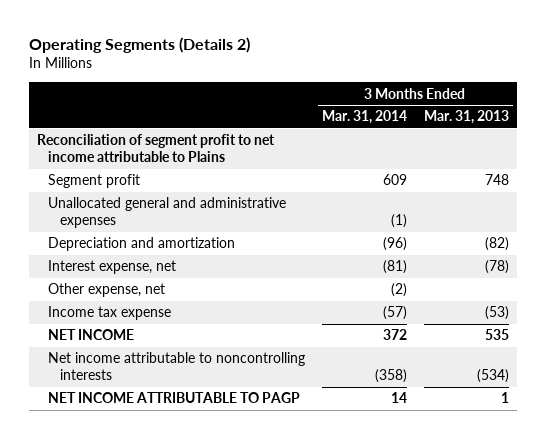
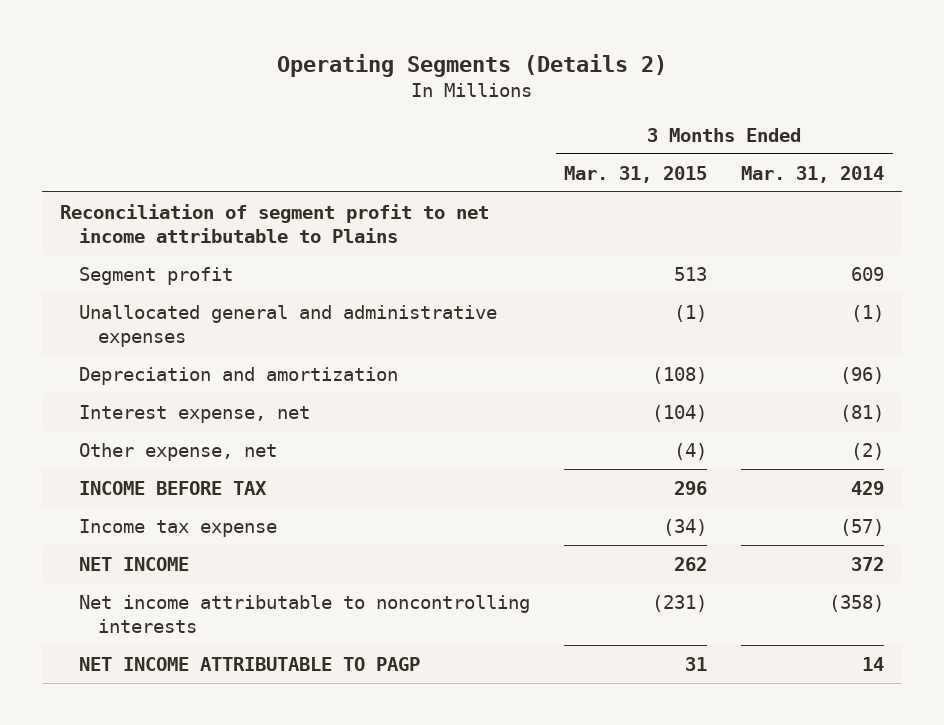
[423,110,509,125] Mar. 31, 2013 -> none
none -> [564,165,708,183] Mar. 31, 2015
none -> [79,480,268,495] INCOME BEFORE TAX

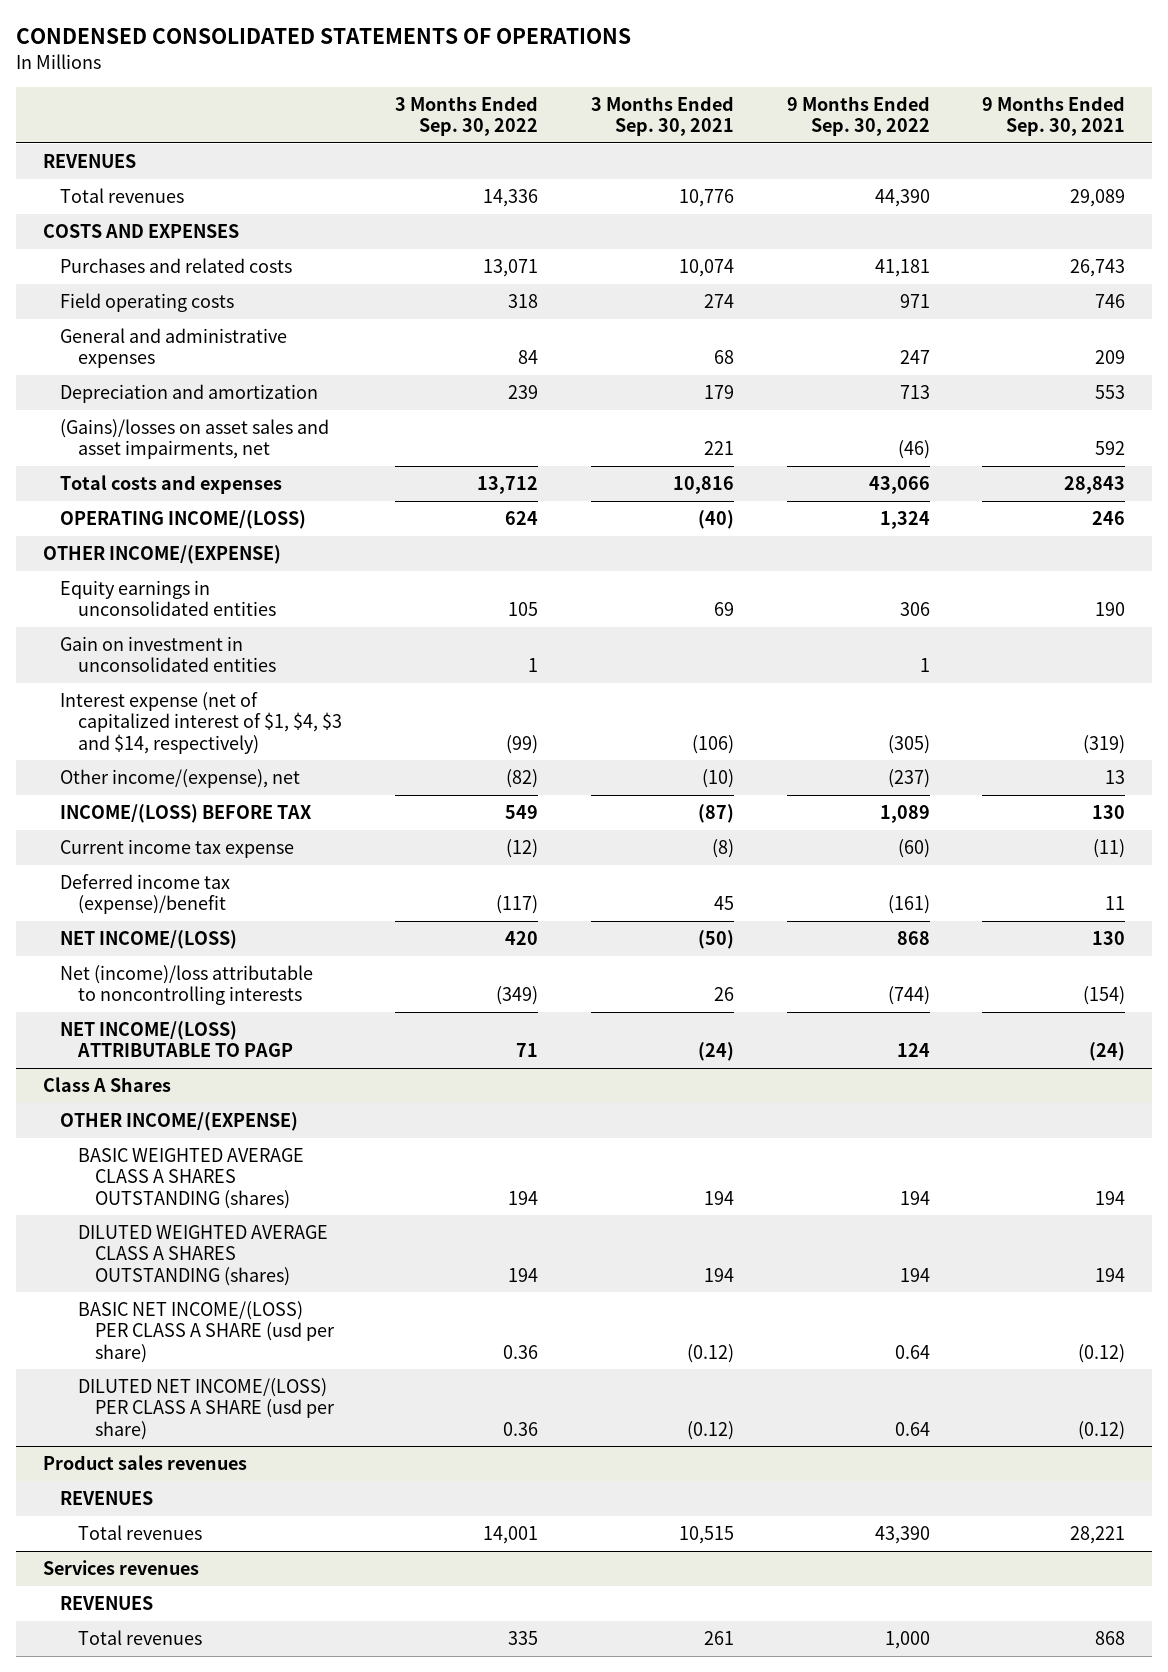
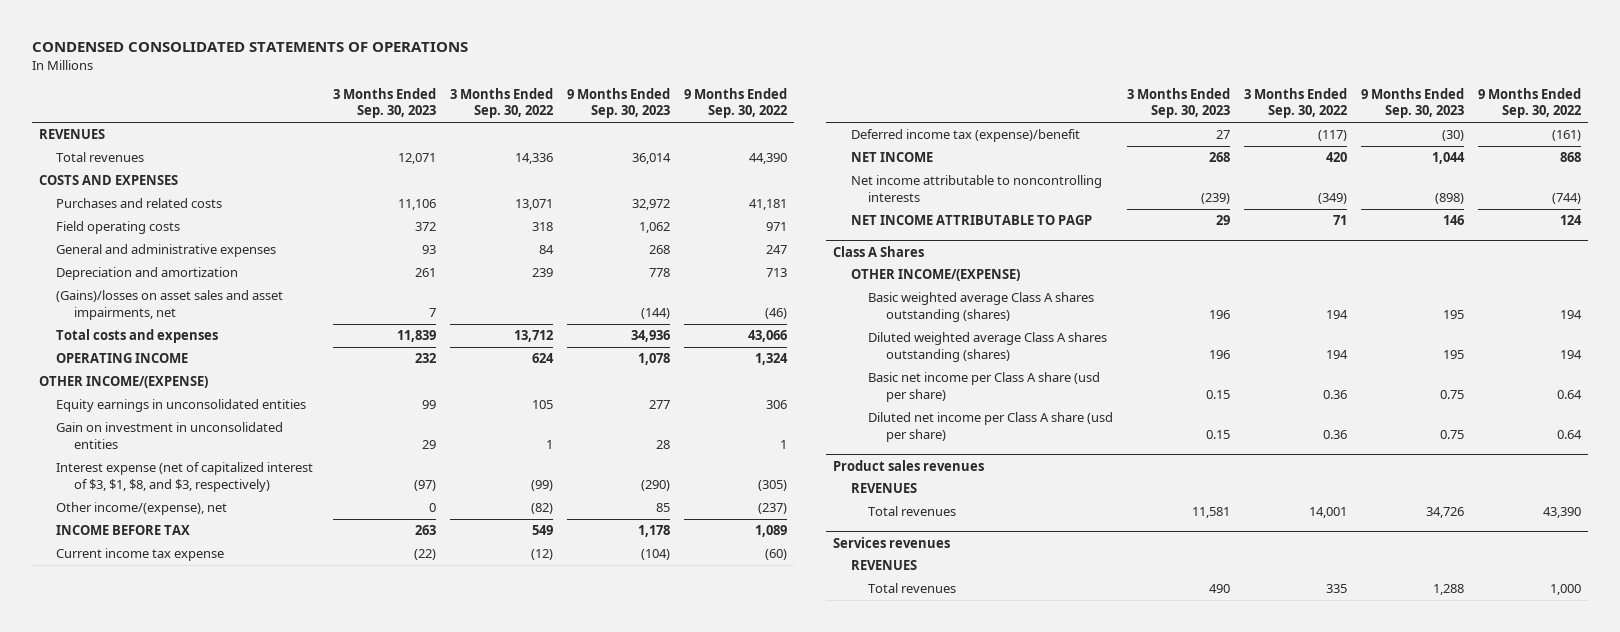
[590,95,734,137] 3 Months Ended Sep. 30, 2021 -> none
[982,95,1126,137] 9 Months Ended Sep. 30, 2021 -> none
none -> [332,87,436,119] 3 Months Ended Sep. 30, 2023
none -> [566,87,670,119] 9 Months Ended Sep. 30, 2023
[60,509,307,529] OPERATING INCOME/(LOSS) -> [56,353,189,364] OPERATING INCOME
[60,691,342,754] Interest expense (net of capitalized interest of $1, $4, $3 and $14, respectively) -> [56,462,314,492] Interest expense (net of capitalized interest of $3, $1, $8, and $3, respectively)
[60,803,313,823] INCOME/(LOSS) BEFORE TAX -> [56,525,191,536] INCOME BEFORE TAX
[60,929,238,949] NET INCOME/(LOSS) -> [850,152,933,163] NET INCOME
[60,964,314,1006] Net (income)/loss attributable to noncontrolling interests -> [850,175,1102,202] Net income attributable to noncontrolling interests
[60,1020,293,1058] NET INCOME/(LOSS) ATTRIBUTABLE TO PAGP -> [850,215,1092,226] NET INCOME ATTRIBUTABLE TO PAGP
[77,1147,304,1209] BASIC WEIGHTED AVERAGE CLASS A SHARES OUTSTANDING (shares) -> [868,292,1095,322] Basic weighted average Class A shares outstanding (shares)
[77,1224,328,1286] DILUTED WEIGHTED AVERAGE CLASS A SHARES OUTSTANDING (shares) -> [868,332,1108,362] Diluted weighted average Class A shares outstanding (shares)
[77,1300,336,1363] BASIC NET INCOME/(LOSS) PER CLASS A SHARE (usd per share) -> [868,372,1101,402] Basic net income per Class A share (usd per share)
[77,1377,336,1440] DILUTED NET INCOME/(LOSS) PER CLASS A SHARE (usd per share) -> [868,412,1114,442] Diluted net income per Class A share (usd per share)

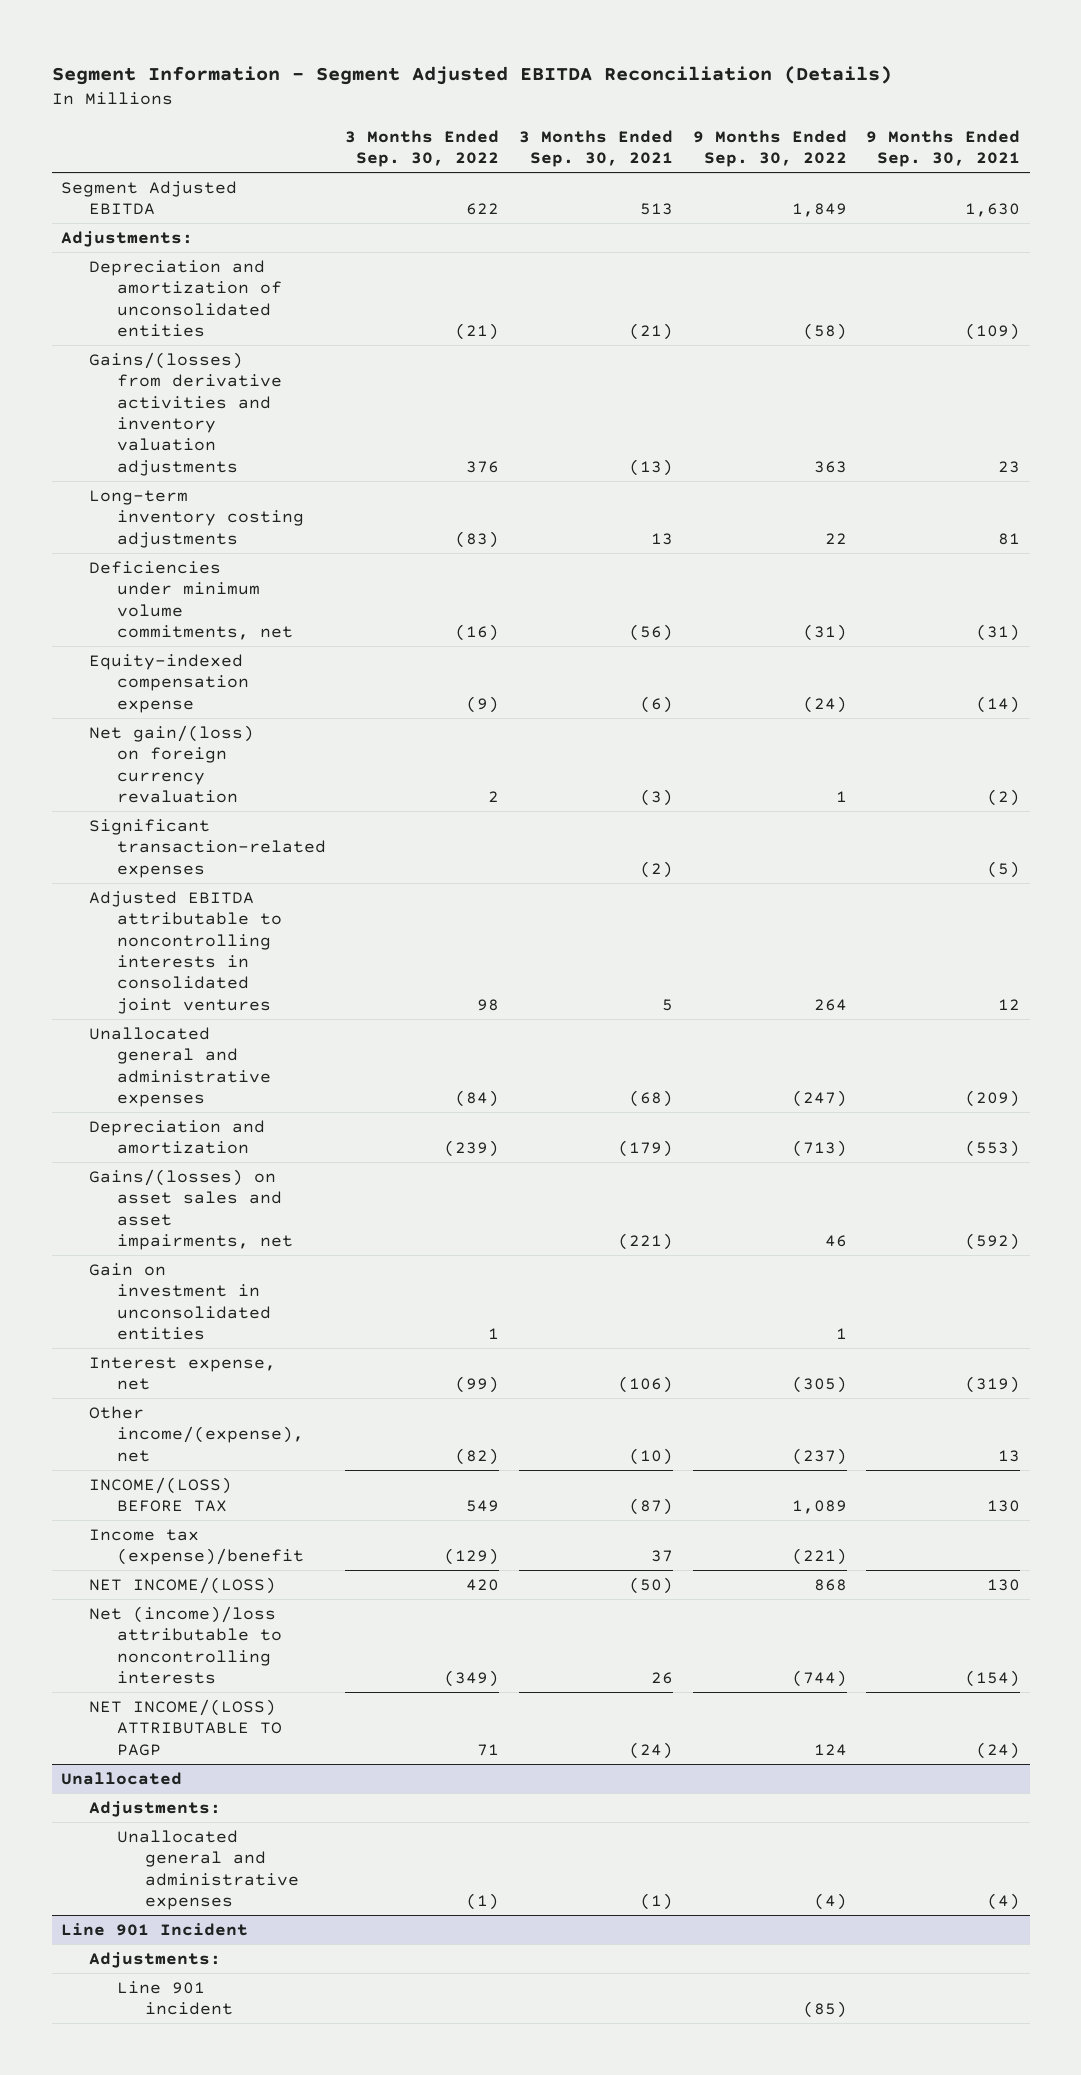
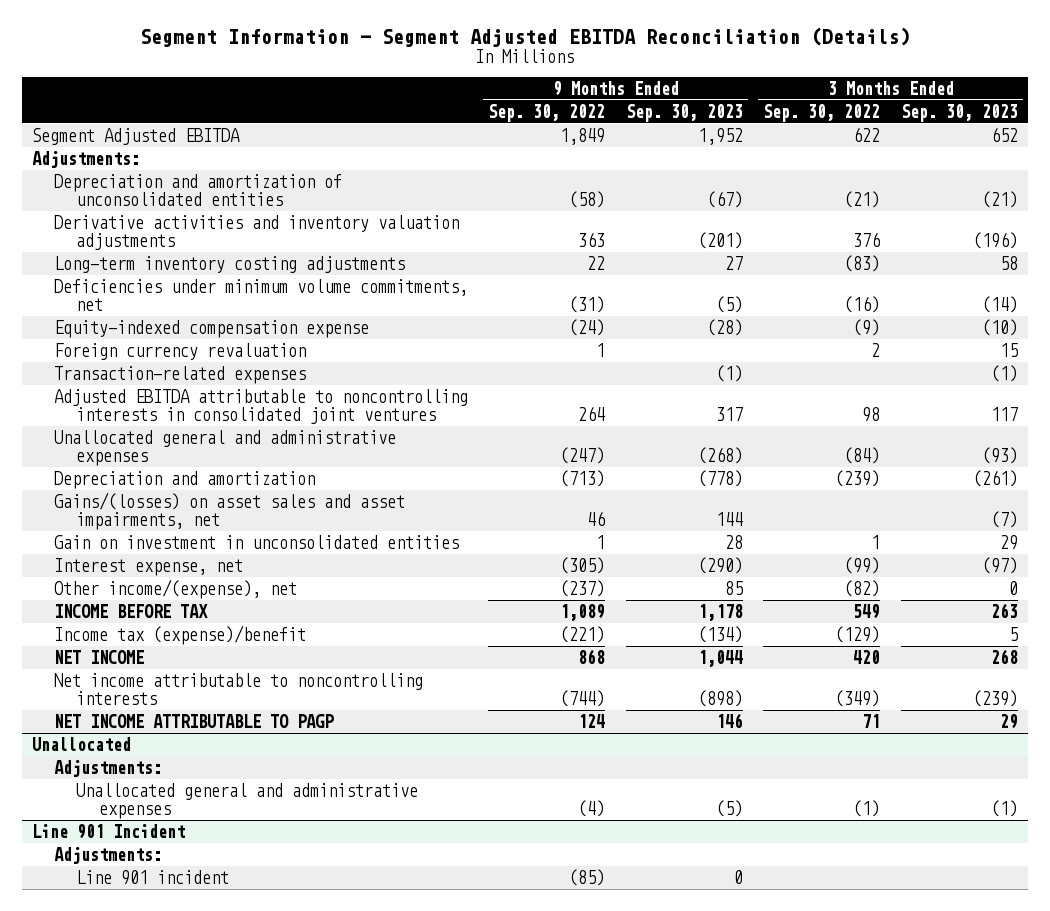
[518,129,673,168] 3 Months Ended Sep. 30, 2021 -> none
[866,129,1021,168] 9 Months Ended Sep. 30, 2021 -> none
none -> [625,103,743,122] Sep. 30, 2023
none -> [900,103,1018,122] Sep. 30, 2023
[89,351,282,476] Gains/(losses) from derivative activities and inventory valuation adjustments -> [54,214,460,251] Derivative activities and inventory valuation adjustments
[89,724,255,804] Net gain/(loss) on foreign currency revaluation -> [54,342,307,360] Foreign currency revaluation
[89,818,326,878] Significant transaction-related expenses -> [54,365,307,384] Transaction-related expenses
[89,1476,233,1513] INCOME/(LOSS) BEFORE TAX -> [54,603,209,618] INCOME BEFORE TAX
[89,1576,277,1594] NET INCOME/(LOSS) -> [54,649,145,664] NET INCOME
[89,1605,282,1685] Net (income)/loss attributable to noncontrolling interests -> [54,672,424,706] Net income attributable to noncontrolling interests
[89,1698,282,1756] NET INCOME/(LOSS) ATTRIBUTABLE TO PAGP -> [54,713,335,728] NET INCOME ATTRIBUTABLE TO PAGP

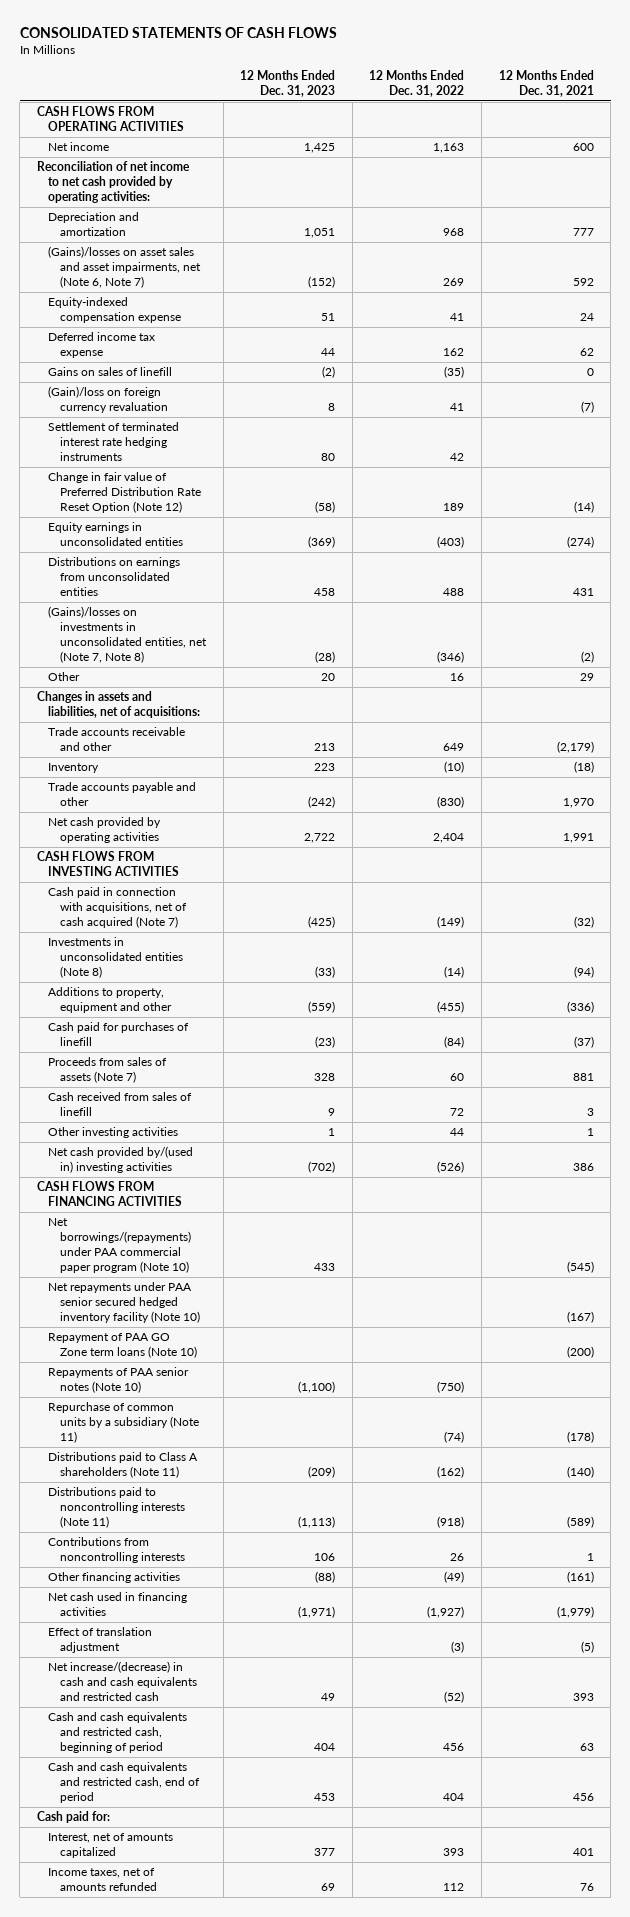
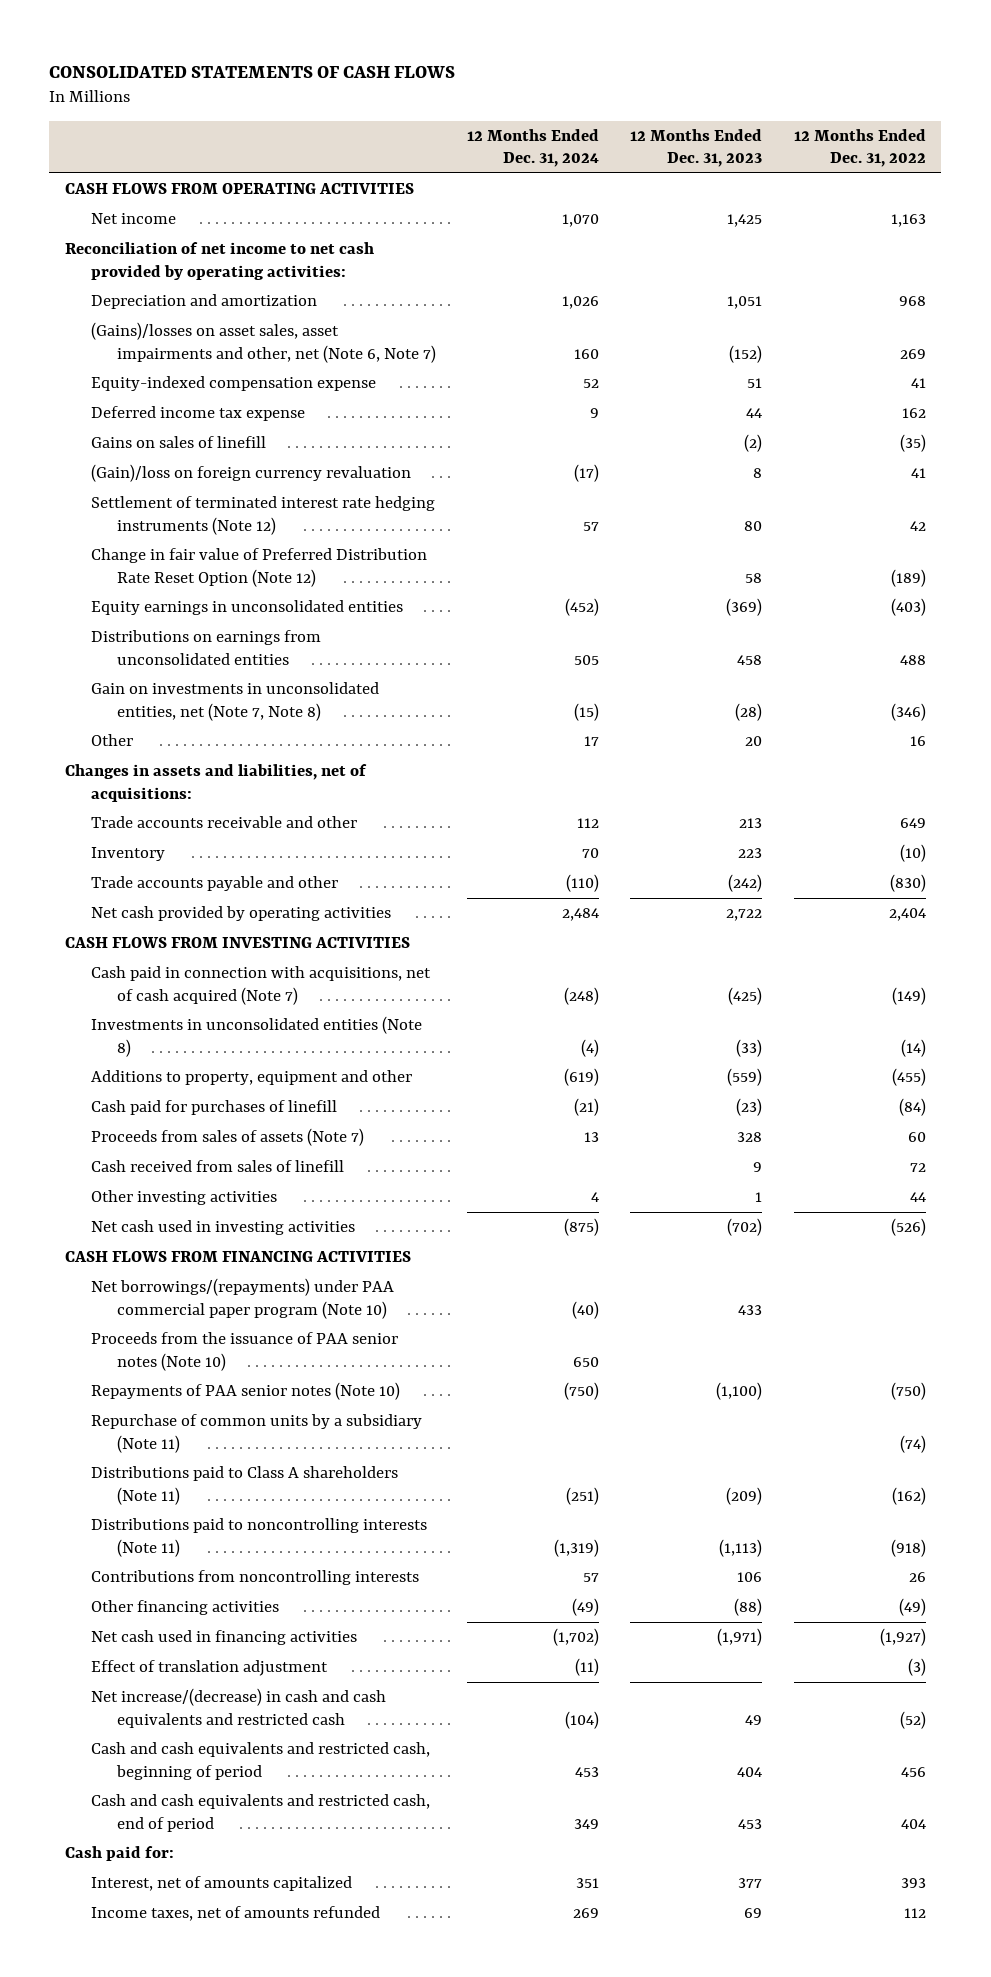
[498,69,594,97] 12 Months Ended Dec. 31, 2021 -> none
none -> [466,128,599,168] 12 Months Ended Dec. 31, 2024
[48,246,202,289] (Gains)/losses on asset sales and asset impairments, net (Note 6, Note 7) -> [90,322,436,363] (Gains)/losses on asset sales, asset impairments and other, net (Note 6, Note 7)
[48,422,180,462] Settlement of terminated interest rate hedging instruments -> [90,496,435,535] Settlement of terminated interest rate hedging instruments (Note 12)
[315,501,336,514] (58) -> [745,572,763,583] 58
[443,503,465,512] 189 -> [890,568,926,587] (189)
[48,606,208,664] (Gains)/losses on investments in unconsolidated entities, net (Note 7, Note 8) -> [90,682,379,721] Gain on investments in unconsolidated entities, net (Note 7, Note 8)
[48,1146,194,1174] Net cash provided by/(used in) investing activities -> [90,1220,355,1236] Net cash used in investing activities
[48,1282,201,1324] Net repayments under PAA senior secured hedged inventory facility (Note 10) -> none
[48,1333,198,1359] Repayment of PAA GO Zone term loans (Note 10) -> none
none -> [90,1332,398,1371] Proceeds from the issuance of PAA senior notes (Note 10)

